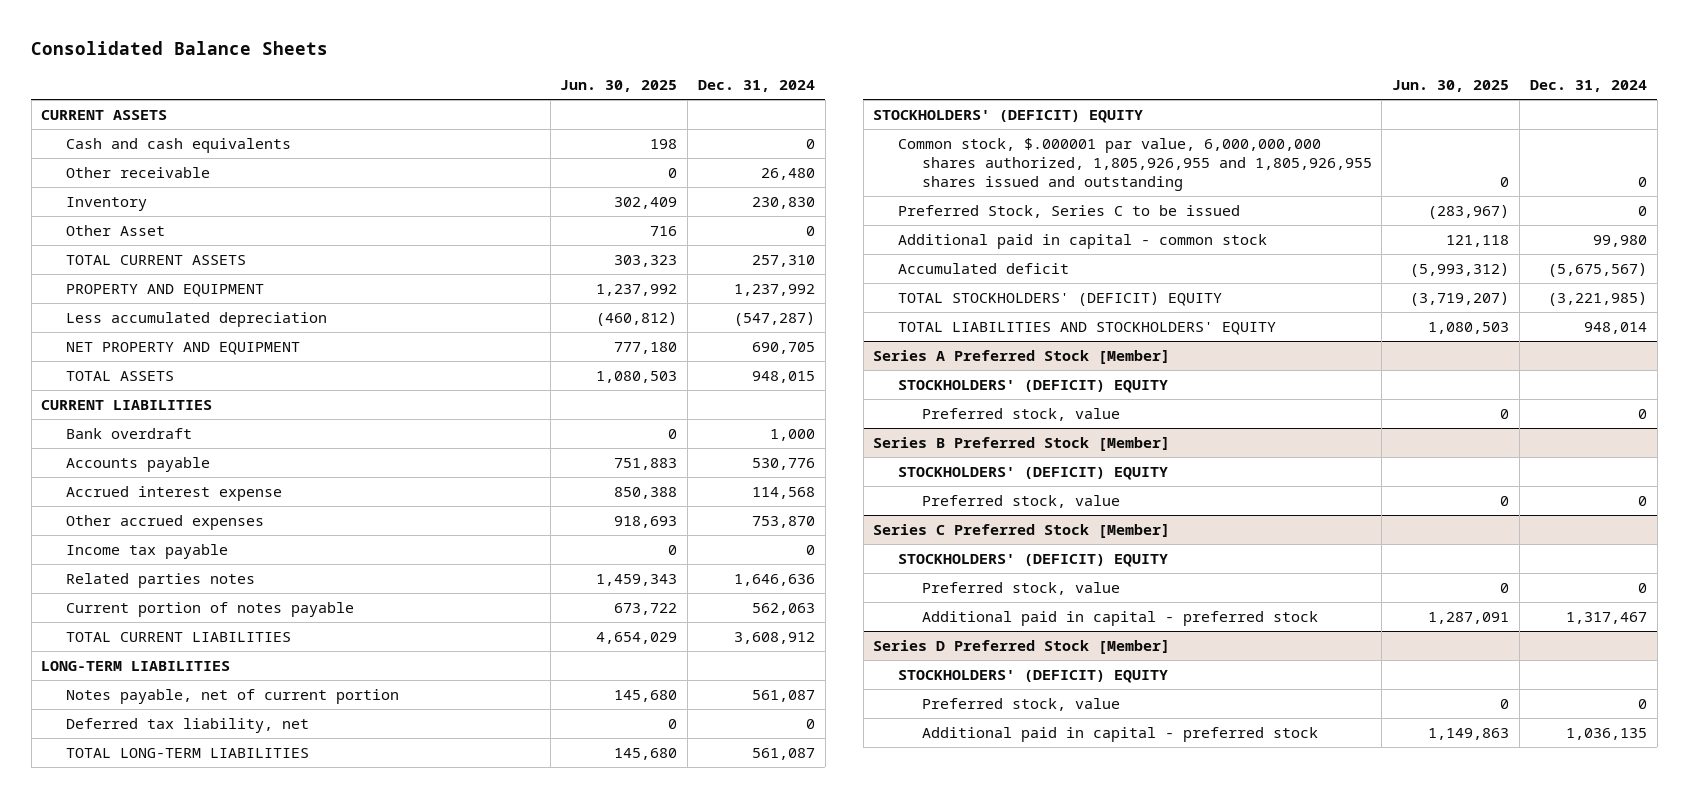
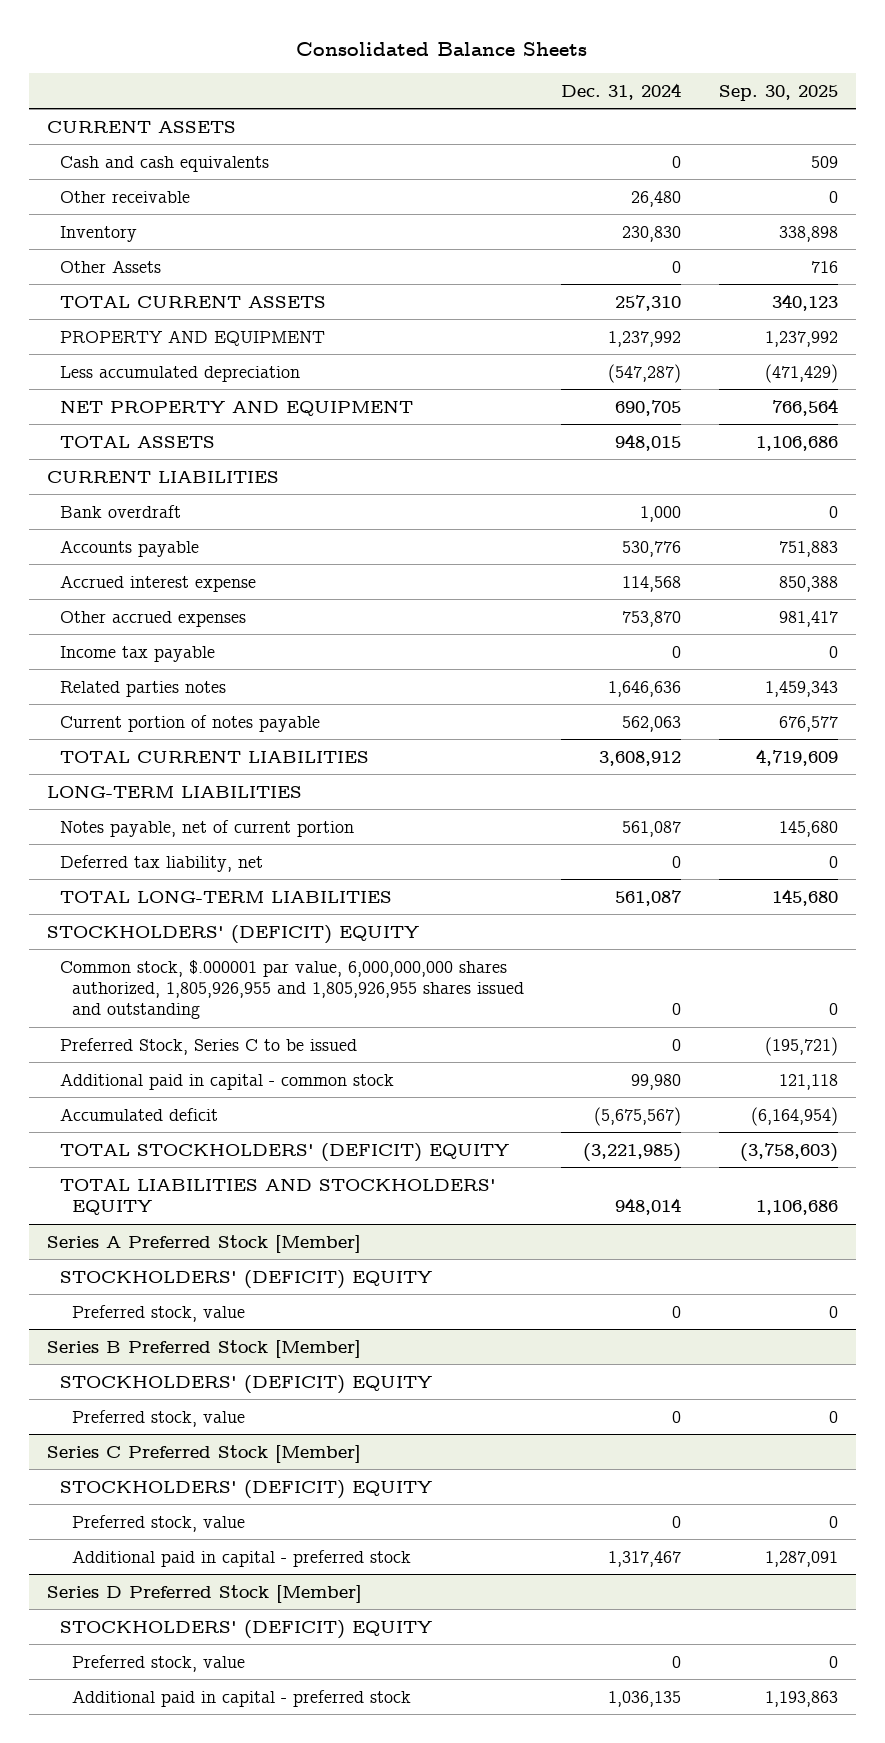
[560,79,678,92] Jun. 30, 2025 -> none
none -> [718,84,838,101] Sep. 30, 2025
[65,225,165,237] Other Asset -> [59,259,161,273] Other Assets

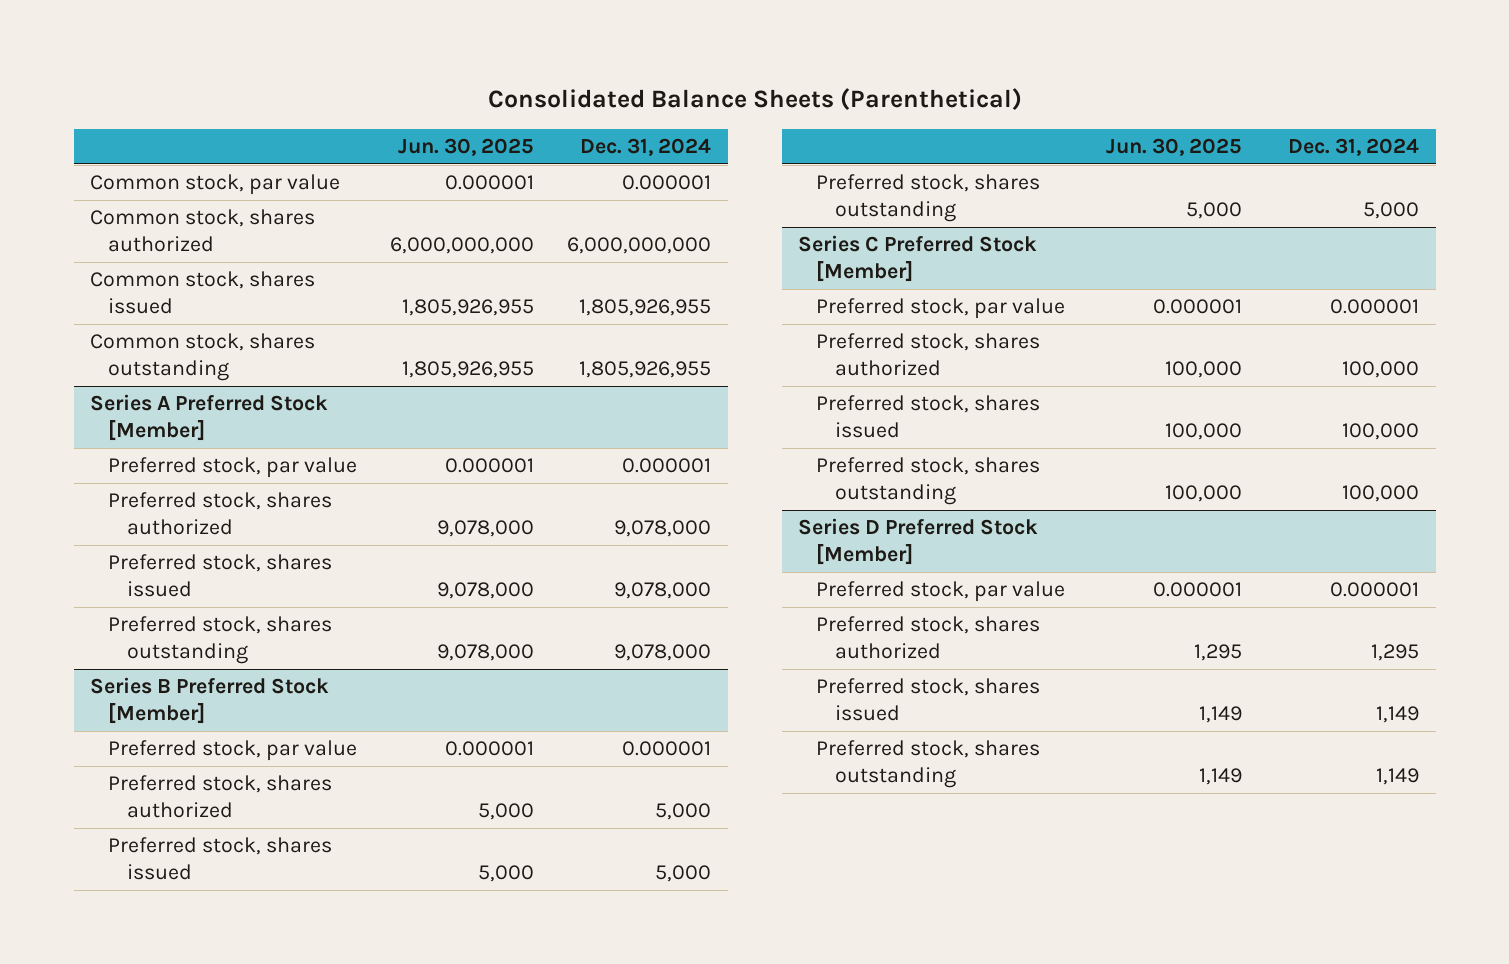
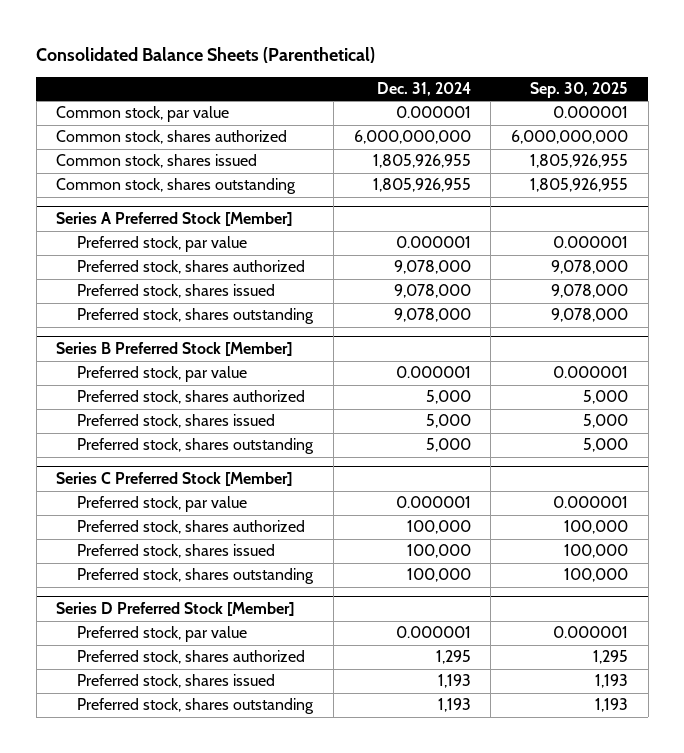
[398,138,535,157] Jun. 30, 2025 -> none
none -> [529,82,628,99] Sep. 30, 2025
[1376,706,1420,724] 1,149 -> [437,674,471,689] 1,193
[1376,768,1420,786] 1,149 -> [437,698,471,713] 1,193

